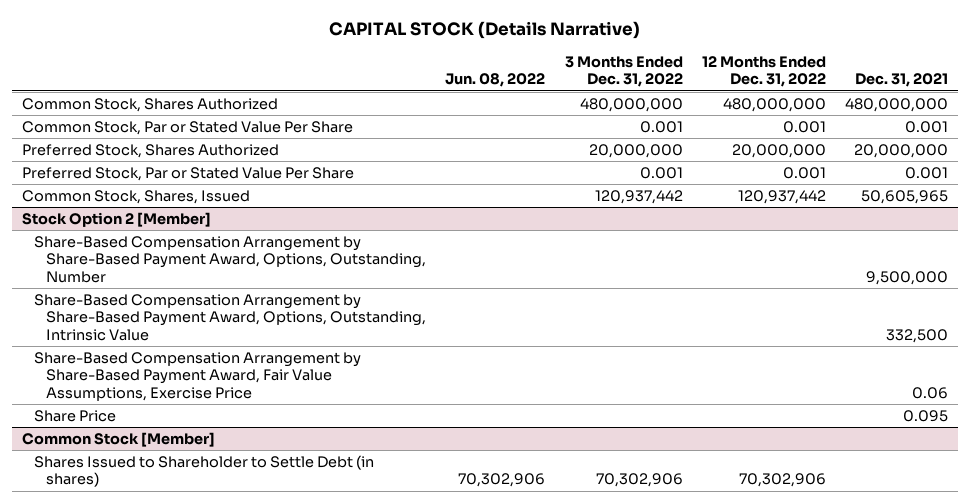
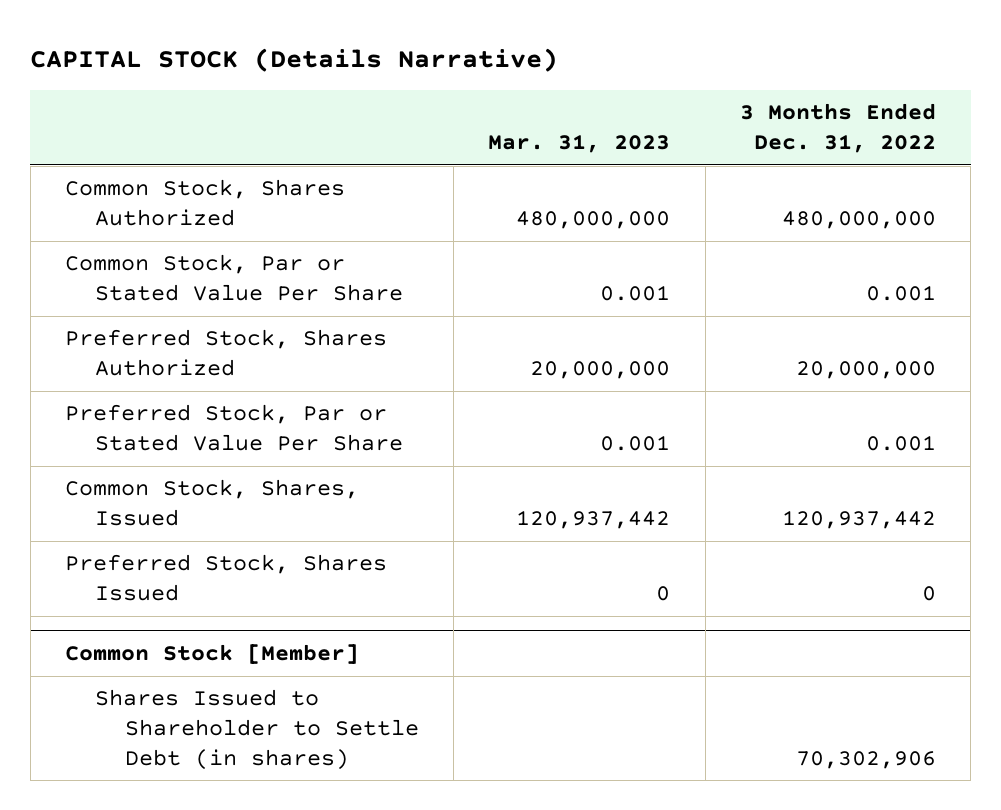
[445,73,546,88] Jun. 08, 2022 -> none
[701,55,826,88] 12 Months Ended Dec. 31, 2022 -> none
[855,73,949,88] Dec. 31, 2021 -> none
none -> [488,134,671,154] Mar. 31, 2023
[21,212,211,228] Stock Option 2 [Member] -> none
[34,236,427,283] Share-Based Compensation Arrangement by Share-Based Payment Award, Options, Outstanding, Number -> none
[34,294,427,341] Share-Based Compensation Arrangement by Share-Based Payment Award, Options, Outstanding, Intrinsic Value -> none
[34,352,362,401] Share-Based Compensation Arrangement by Share-Based Payment Award, Fair Value Assumptions, Exercise Price -> none
[34,410,117,423] Share Price -> none
none -> [64,554,387,602] Preferred Stock, Shares Issued

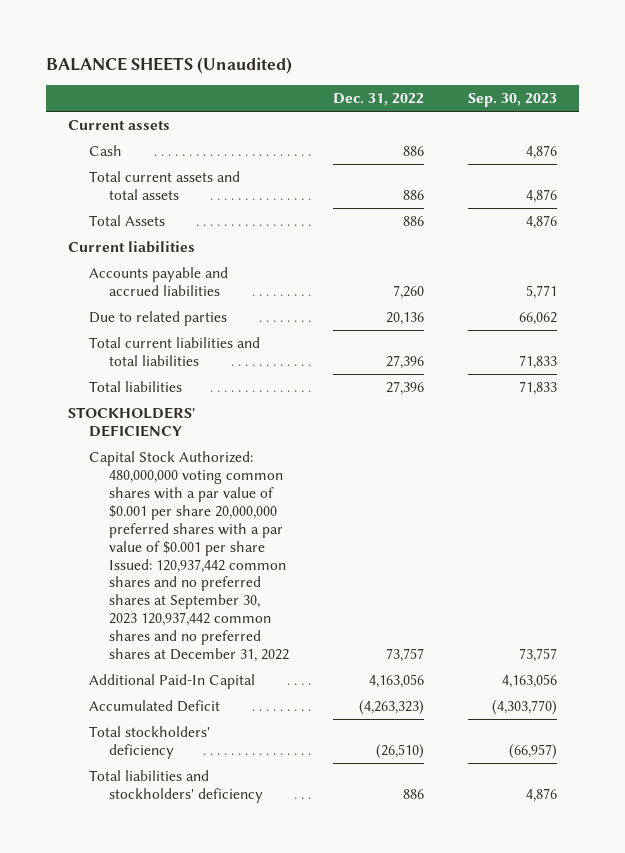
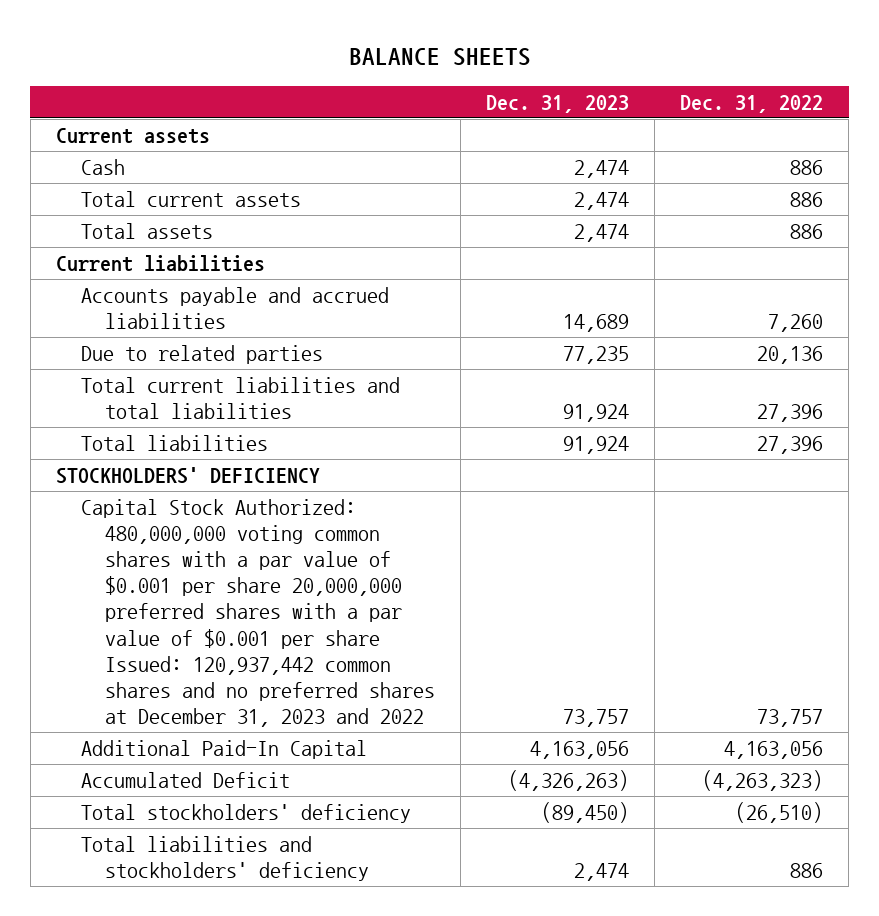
[45,56,292,74] BALANCE SHEETS (Unaudited) -> [348,48,531,67] BALANCE SHEETS
[468,93,558,108] Sep. 30, 2023 -> none
none -> [486,95,630,114] Dec. 31, 2023
[88,171,240,201] Total current assets and total assets -> [80,190,301,207] Total current assets
[88,215,165,227] Total Assets -> [80,222,213,239] Total assets
[88,451,290,663] Capital Stock Authorized: 480,000,000 voting common shares with a par value of $0.001 per share 20,000,000 preferred shares with a par value of $0.001 per share Issued: 120,937,442 common shares and no preferred shares at September 30, 2023 120,937,442 common shares and no preferred shares at December 31, 2022 -> [80,498,436,727] Capital Stock Authorized: 480,000,000 voting common shares with a par value of $0.001 per share 20,000,000 preferred shares with a par value of $0.001 per share Issued: 120,937,442 common shares and no preferred shares at December 31, 2023 and 2022

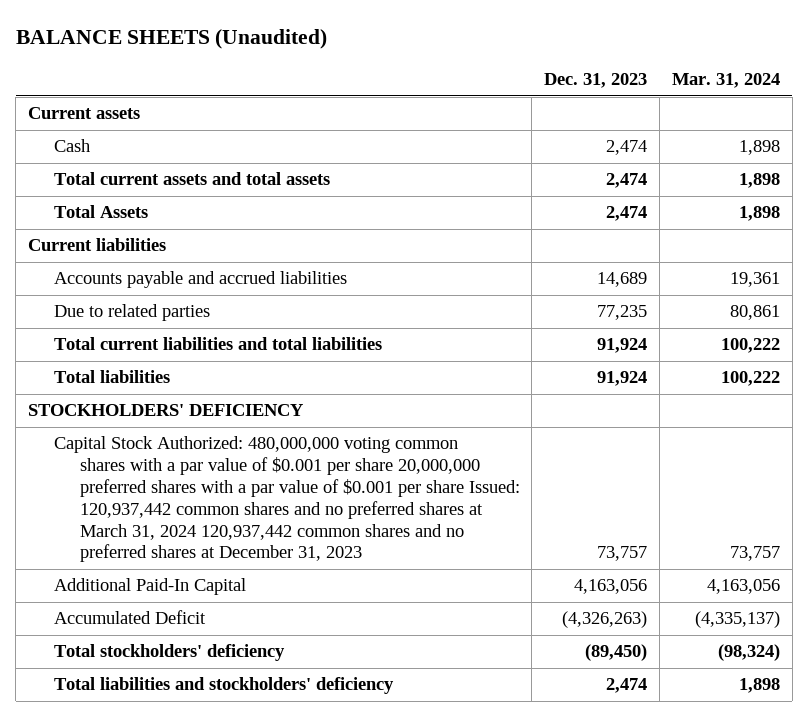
[348,48,531,67] BALANCE SHEETS -> [15,29,327,50] BALANCE SHEETS (Unaudited)
[680,95,824,114] Dec. 31, 2022 -> none
none -> [671,73,780,89] Mar. 31, 2024
[80,190,301,207] Total current assets -> [53,172,330,186] Total current assets and total assets
[80,222,213,239] Total assets -> [53,205,148,219] Total Assets
[80,498,436,727] Capital Stock Authorized: 480,000,000 voting common shares with a par value of $0.001 per share 20,000,000 preferred shares with a par value of $0.001 per share Issued: 120,937,442 common shares and no preferred shares at December 31, 2023 and 2022 -> [53,436,520,563] Capital Stock Authorized: 480,000,000 voting common shares with a par value of $0.001 per share 20,000,000 preferred shares with a par value of $0.001 per share Issued: 120,937,442 common shares and no preferred shares at March 31, 2024 120,937,442 common shares and no preferred shares at December 31, 2023

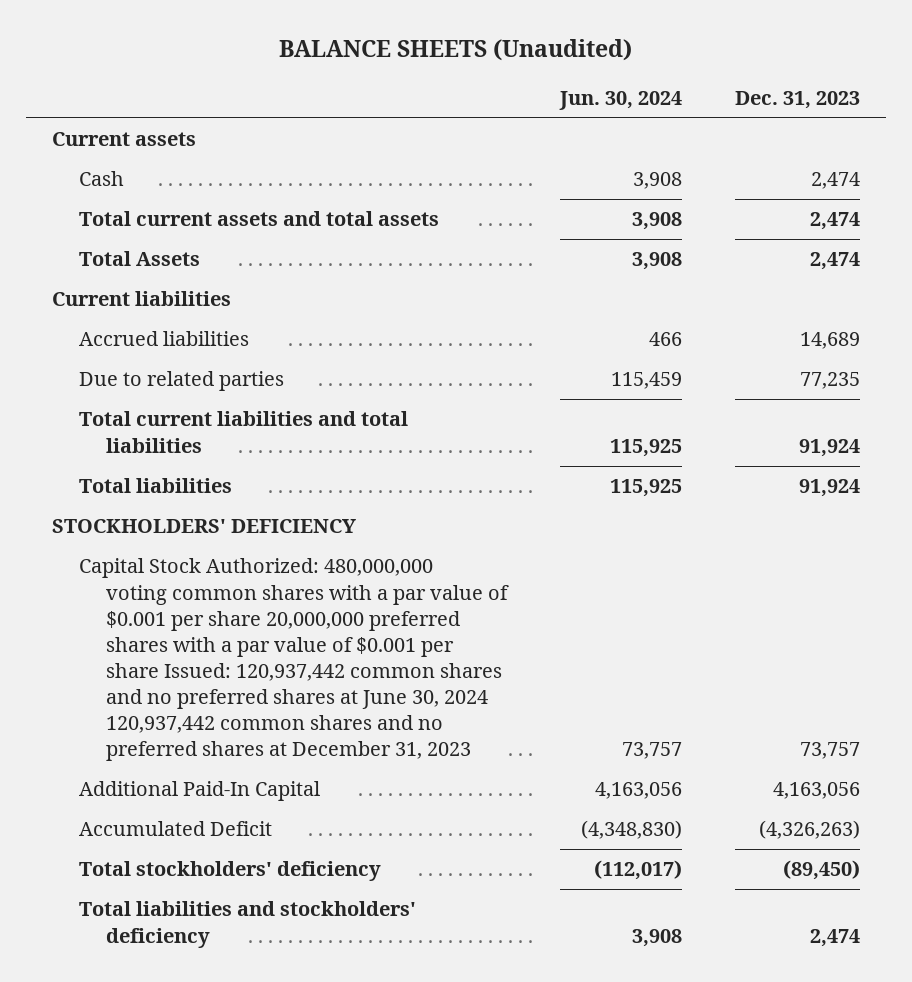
[671,73,780,89] Mar. 31, 2024 -> none
none -> [558,90,682,110] Jun. 30, 2024
[53,271,347,289] Accounts payable and accrued liabilities -> [79,331,250,347] Accrued liabilities
[53,436,520,563] Capital Stock Authorized: 480,000,000 voting common shares with a par value of $0.001 per share 20,000,000 preferred shares with a par value of $0.001 per share Issued: 120,937,442 common shares and no preferred shares at March 31, 2024 120,937,442 common shares and no preferred shares at December 31, 2023 -> [79,558,509,761] Capital Stock Authorized: 480,000,000 voting common shares with a par value of $0.001 per share 20,000,000 preferred shares with a par value of $0.001 per share Issued: 120,937,442 common shares and no preferred shares at June 30, 2024 120,937,442 common shares and no preferred shares at December 31, 2023

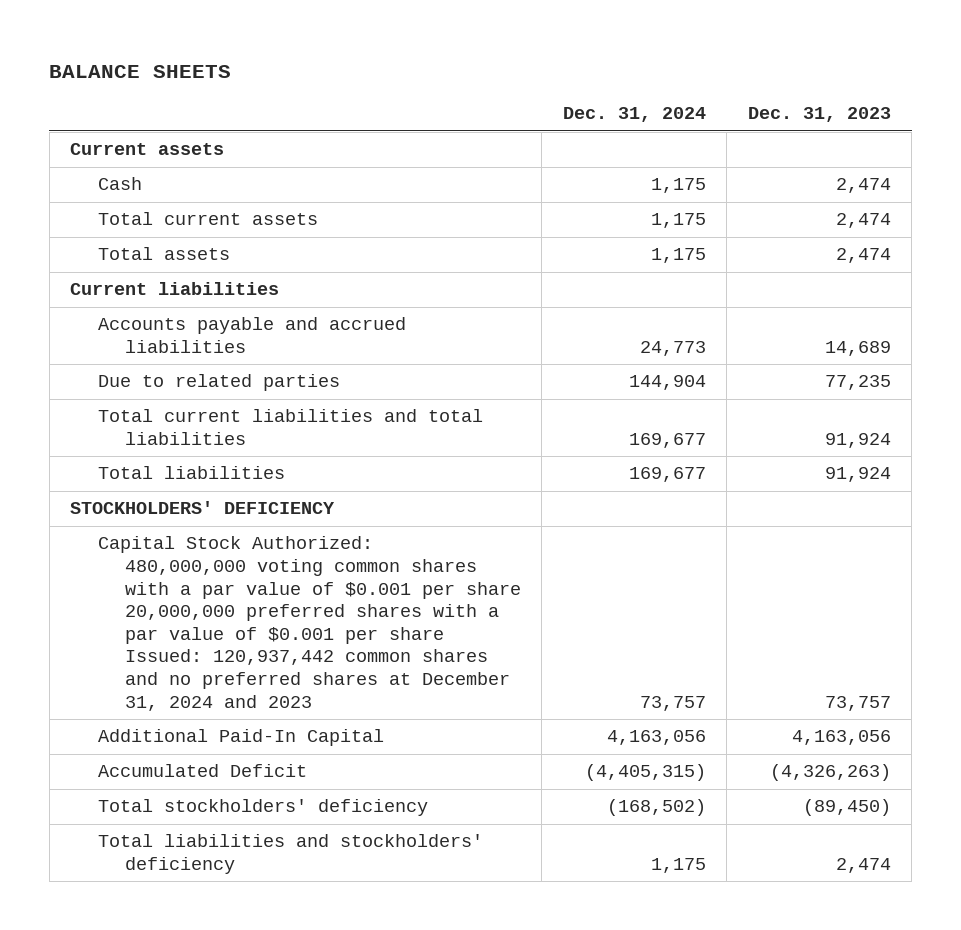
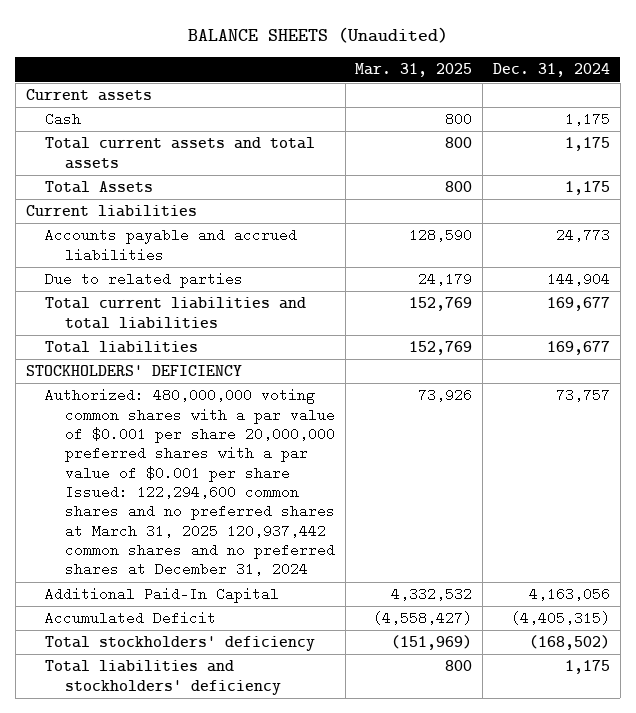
[49,64,232,78] BALANCE SHEETS -> [187,26,448,43] BALANCE SHEETS (Unaudited)
[747,107,891,123] Dec. 31, 2023 -> none
none -> [355,63,473,78] Mar. 31, 2025
[97,212,318,226] Total current assets -> [45,137,316,169] Total current assets and total assets
[97,247,230,261] Total assets -> [45,181,154,194] Total Assets
[97,536,521,711] Capital Stock Authorized: 480,000,000 voting common shares with a par value of $0.001 per share 20,000,000 preferred shares with a par value of $0.001 per share Issued: 120,937,442 common shares and no preferred shares at December 31, 2024 and 2023 -> [45,388,335,577] Authorized: 480,000,000 voting common shares with a par value of $0.001 per share 20,000,000 preferred shares with a par value of $0.001 per share Issued: 122,294,600 common shares and no preferred shares at March 31, 2025 120,937,442 common shares and no preferred shares at December 31, 2024

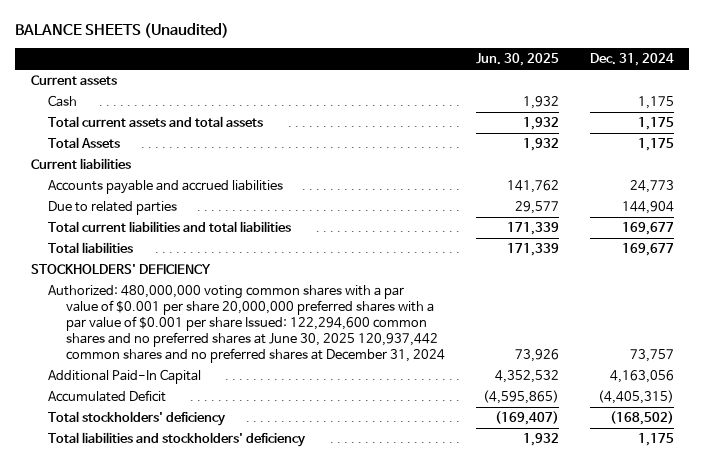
[355,63,473,78] Mar. 31, 2025 -> none
none -> [475,53,559,67] Jun. 30, 2025
[45,388,335,577] Authorized: 480,000,000 voting common shares with a par value of $0.001 per share 20,000,000 preferred shares with a par value of $0.001 per share Issued: 122,294,600 common shares and no preferred shares at March 31, 2025 120,937,442 common shares and no preferred shares at December 31, 2024 -> [48,285,445,364] Authorized: 480,000,000 voting common shares with a par value of $0.001 per share 20,000,000 preferred shares with a par value of $0.001 per share Issued: 122,294,600 common shares and no preferred shares at June 30, 2025 120,937,442 common shares and no preferred shares at December 31, 2024

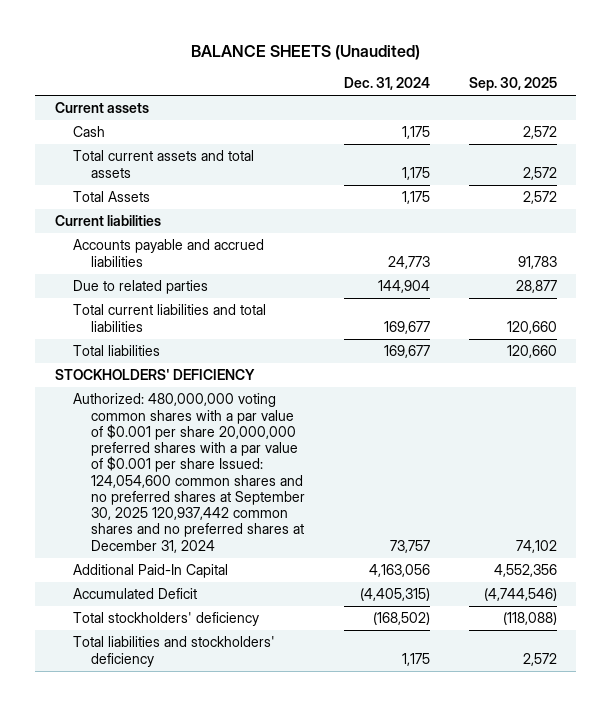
[475,53,559,67] Jun. 30, 2025 -> none
none -> [468,77,557,92] Sep. 30, 2025
[48,285,445,364] Authorized: 480,000,000 voting common shares with a par value of $0.001 per share 20,000,000 preferred shares with a par value of $0.001 per share Issued: 122,294,600 common shares and no preferred shares at June 30, 2025 120,937,442 common shares and no preferred shares at December 31, 2024 -> [72,393,306,553] Authorized: 480,000,000 voting common shares with a par value of $0.001 per share 20,000,000 preferred shares with a par value of $0.001 per share Issued: 124,054,600 common shares and no preferred shares at September 30, 2025 120,937,442 common shares and no preferred shares at December 31, 2024

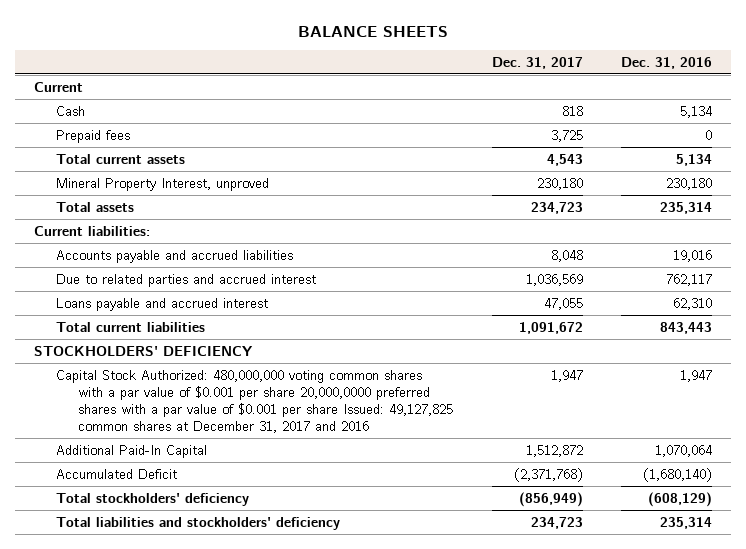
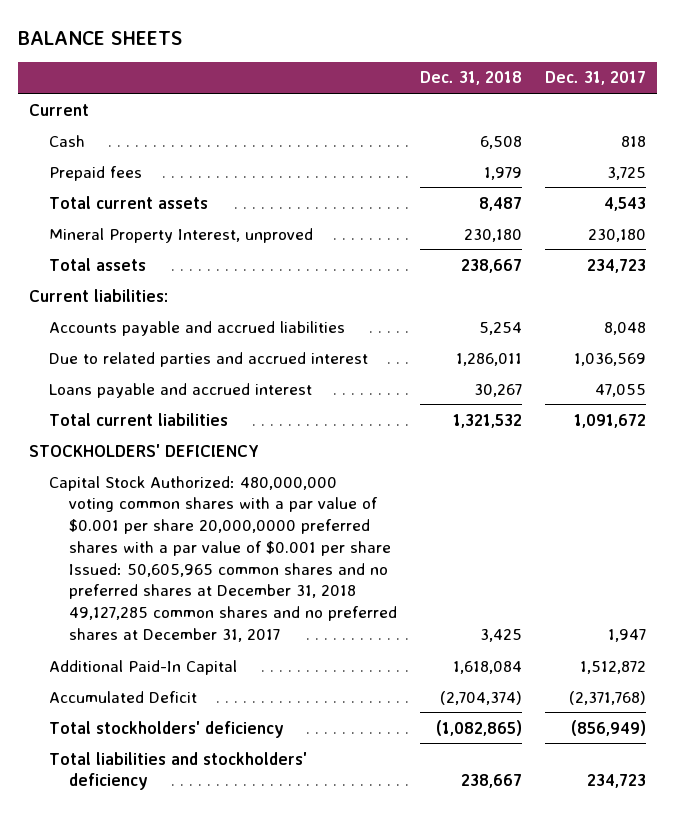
[620,57,712,70] Dec. 31, 2016 -> none
none -> [419,71,522,86] Dec. 31, 2018
[56,369,454,434] Capital Stock Authorized: 480,000,000 voting common shares with a par value of $0.001 per share 20,000,0000 preferred shares with a par value of $0.001 per share Issued: 49,127,825 common shares at December 31, 2017 and 2016 -> [49,475,398,642] Capital Stock Authorized: 480,000,000 voting common shares with a par value of $0.001 per share 20,000,0000 preferred shares with a par value of $0.001 per share Issued: 50,605,965 common shares and no preferred shares at December 31, 2018 49,127,285 common shares and no preferred shares at December 31, 2017

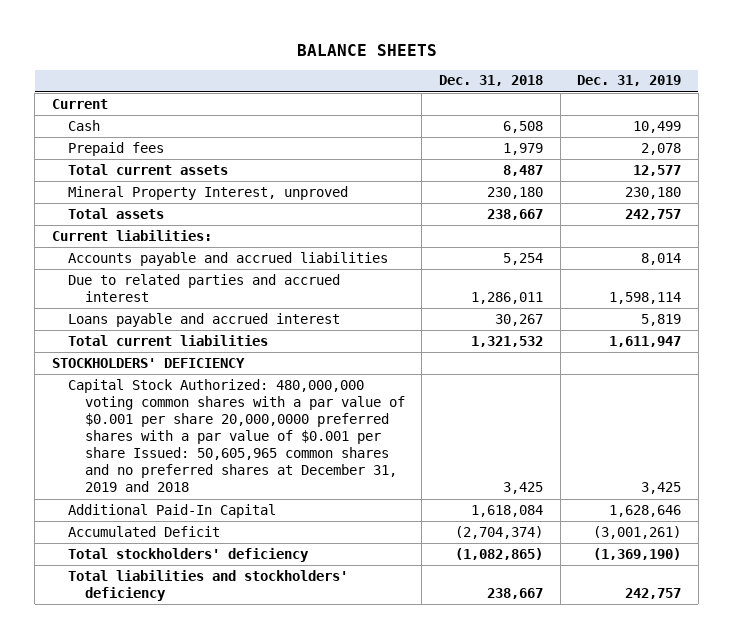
[544,71,646,86] Dec. 31, 2017 -> none
none -> [577,75,682,87] Dec. 31, 2019
[49,475,398,642] Capital Stock Authorized: 480,000,000 voting common shares with a par value of $0.001 per share 20,000,0000 preferred shares with a par value of $0.001 per share Issued: 50,605,965 common shares and no preferred shares at December 31, 2018 49,127,285 common shares and no preferred shares at December 31, 2017 -> [68,378,405,493] Capital Stock Authorized: 480,000,000 voting common shares with a par value of $0.001 per share 20,000,0000 preferred shares with a par value of $0.001 per share Issued: 50,605,965 common shares and no preferred shares at December 31, 2019 and 2018

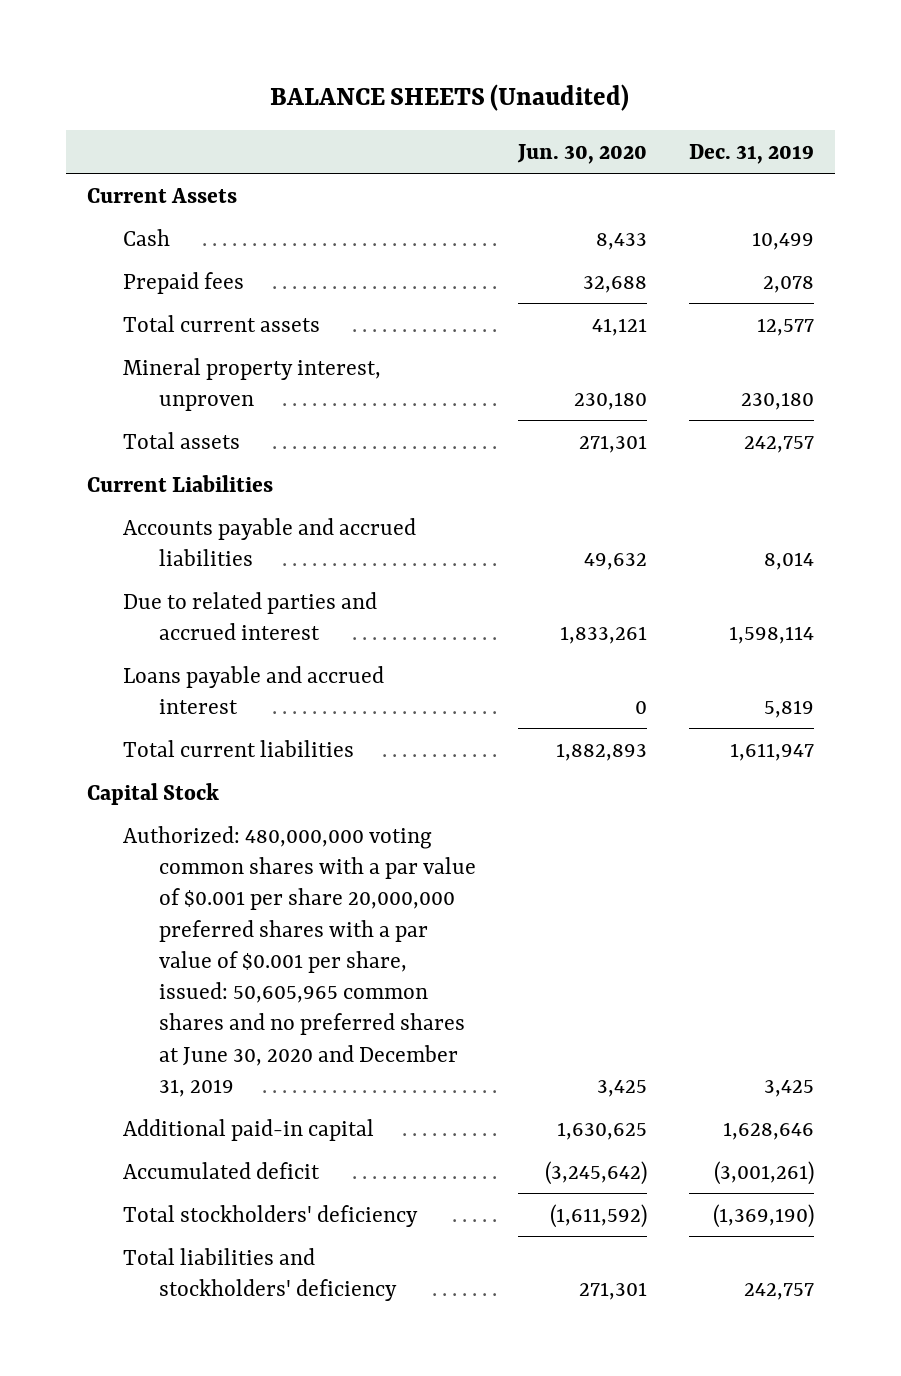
[296,43,437,56] BALANCE SHEETS -> [270,83,630,111] BALANCE SHEETS (Unaudited)
[439,75,544,87] Dec. 31, 2018 -> none
none -> [516,143,647,164] Jun. 30, 2020
[52,98,109,109] Current -> [86,187,237,203] Current Assets
[68,185,349,200] Mineral Property Interest, unproved -> [122,357,381,412] Mineral property interest, unproven
[52,229,213,241] Current liabilities: -> [86,474,273,492] Current Liabilities
[52,357,246,368] STOCKHOLDERS' DEFICIENCY -> none
none -> [86,782,219,805] Capital Stock
[68,378,405,493] Capital Stock Authorized: 480,000,000 voting common shares with a par value of $0.001 per share 20,000,0000 preferred shares with a par value of $0.001 per share Issued: 50,605,965 common shares and no preferred shares at December 31, 2019 and 2018 -> [122,825,476,1097] Authorized: 480,000,000 voting common shares with a par value of $0.001 per share 20,000,000 preferred shares with a par value of $0.001 per share, issued: 50,605,965 common shares and no preferred shares at June 30, 2020 and December 31, 2019
[68,503,277,518] Additional Paid-In Capital -> [122,1118,374,1141] Additional paid-in capital
[68,525,221,537] Accumulated Deficit -> [122,1161,320,1179] Accumulated deficit

